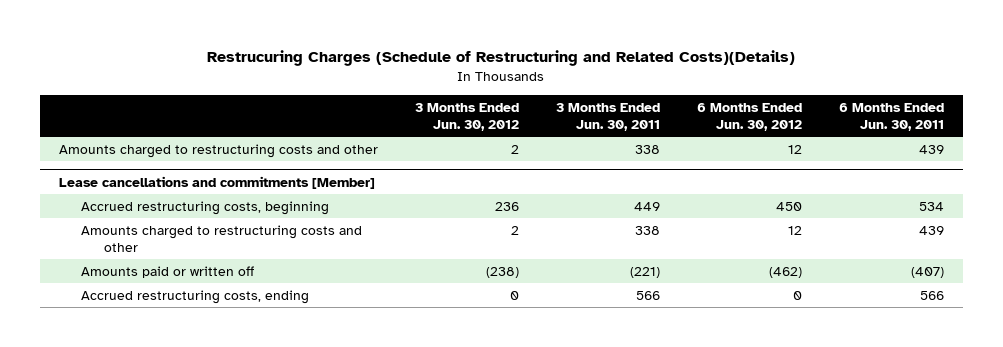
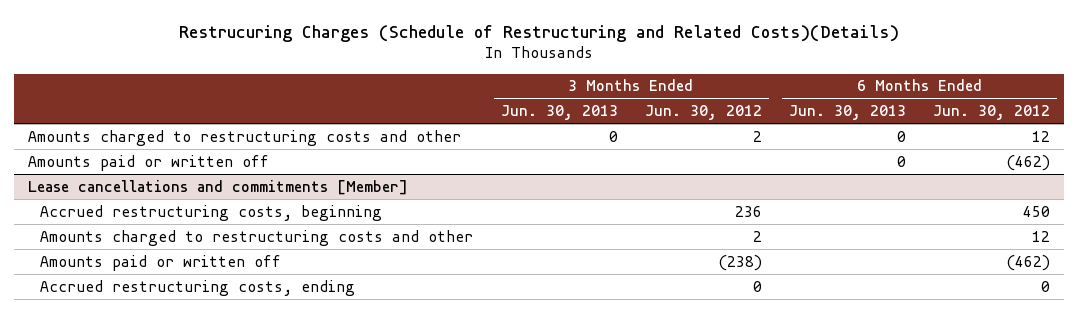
[555,102,660,132] 3 Months Ended Jun. 30, 2011 -> none
[839,102,945,132] 6 Months Ended Jun. 30, 2011 -> none
none -> [500,105,618,121] Jun. 30, 2013
none -> [789,105,907,121] Jun. 30, 2013
none -> [27,154,269,171] Amounts paid or written off

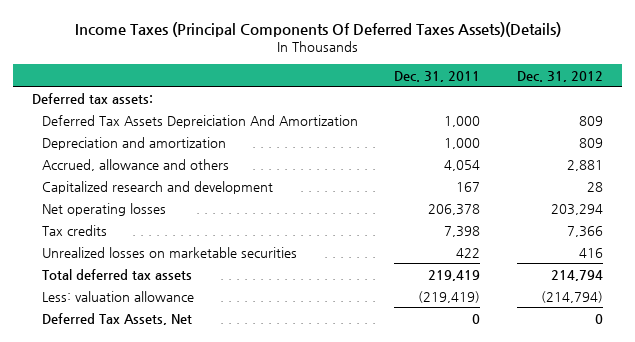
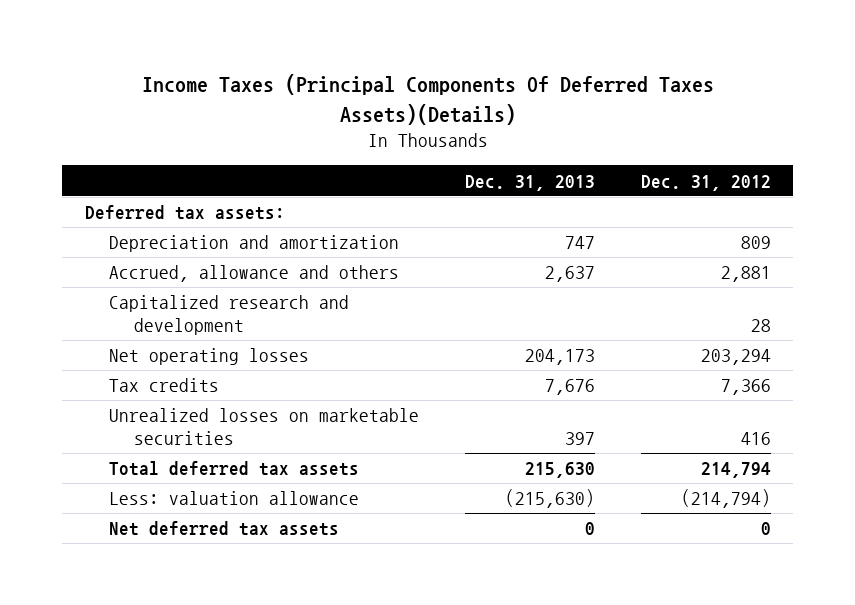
[394,70,481,82] Dec. 31, 2011 -> none
none -> [464,174,595,191] Dec. 31, 2013
[41,114,358,128] Deferred Tax Assets Depreiciation And Amortization -> none
[41,312,192,325] Deferred Tax Assets, Net -> [109,521,340,537] Net deferred tax assets

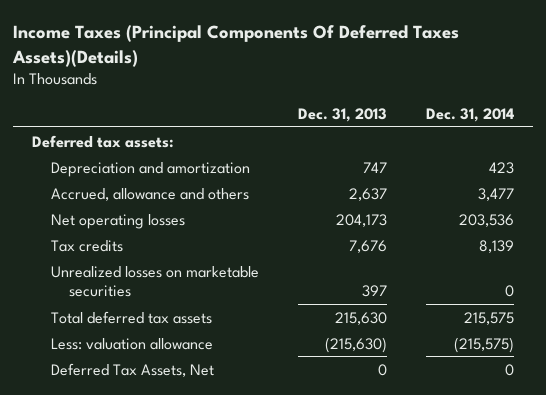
[640,174,771,191] Dec. 31, 2012 -> none
none -> [425,107,514,122] Dec. 31, 2014
[109,295,350,336] Capitalized research and development -> none
[109,521,340,537] Net deferred tax assets -> [50,362,214,377] Deferred Tax Assets, Net

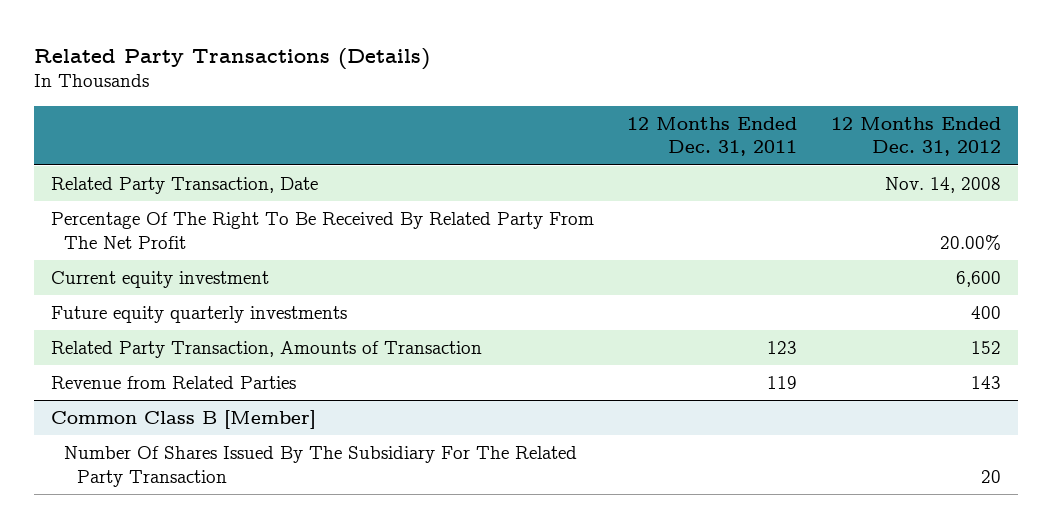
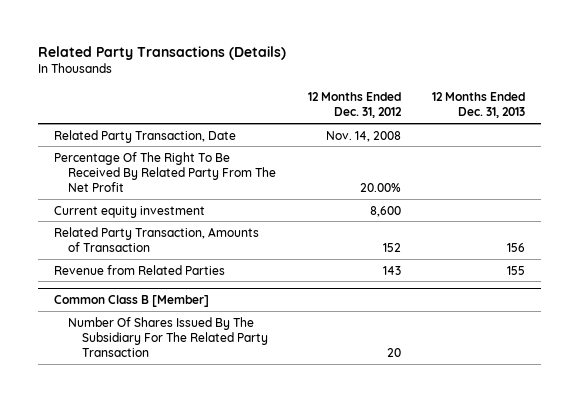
[627,116,798,157] 12 Months Ended Dec. 31, 2011 -> none
none -> [432,92,526,119] 12 Months Ended Dec. 31, 2013
[51,305,348,323] Future equity quarterly investments -> none
[955,270,1001,287] 6,600 -> [369,205,401,217] 8,600

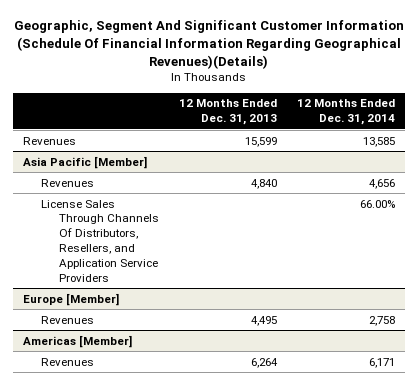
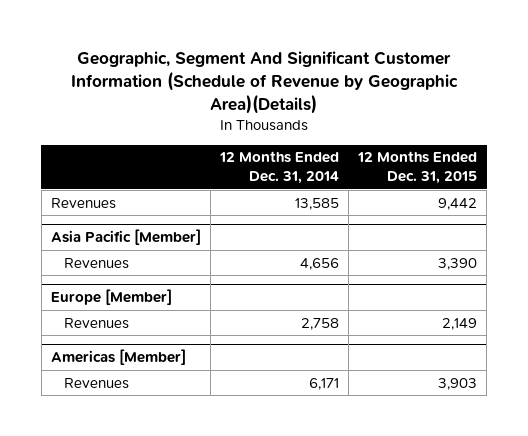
[13,20,404,69] Geographic, Segment And Significant Customer Information (Schedule Of Financial Information Regarding Geographical Revenues)(Details) -> [70,50,458,114] Geographic, Segment And Significant Customer Information (Schedule of Revenue by Geographic Area)(Details)
[178,99,277,126] 12 Months Ended Dec. 31, 2013 -> none
none -> [357,151,478,185] 12 Months Ended Dec. 31, 2015
[40,199,159,282] License Sales Through Channels Of Distributors, Resellers, and Application Service Providers -> none

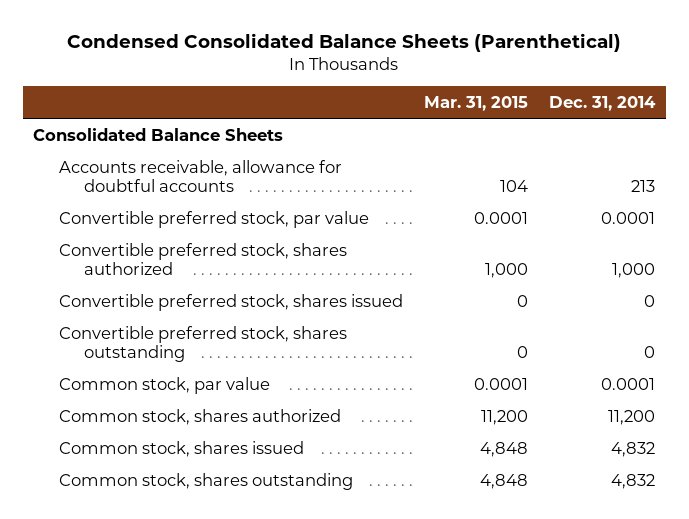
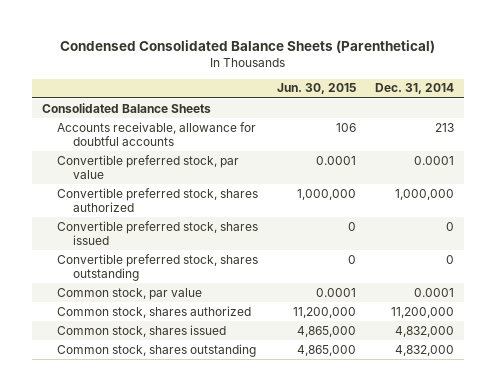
[424,95,529,111] Mar. 31, 2015 -> none
none -> [277,83,357,95] Jun. 30, 2015
[612,263,656,279] 1,000 -> [395,188,455,200] 1,000,000
[608,409,656,425] 11,200 -> [391,306,455,318] 11,200,000
[611,441,656,457] 4,832 -> [395,325,455,337] 4,832,000
[611,473,656,489] 4,832 -> [395,344,455,356] 4,832,000

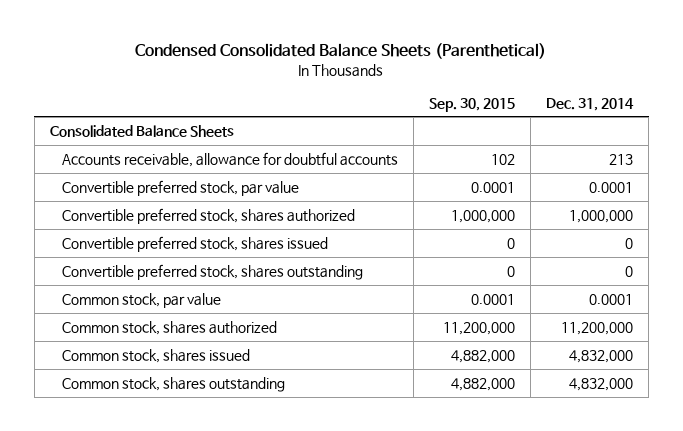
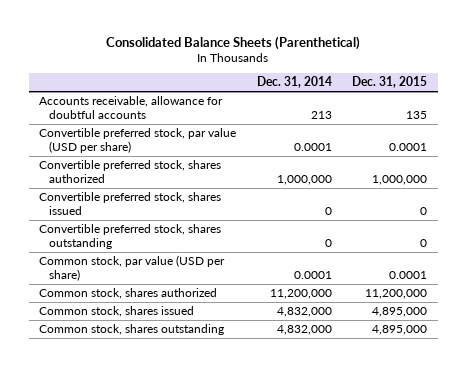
[135,42,547,59] Condensed Consolidated Balance Sheets (Parenthetical) -> [106,35,361,50] Consolidated Balance Sheets (Parenthetical)
[429,97,516,112] Sep. 30, 2015 -> none
none -> [352,76,428,89] Dec. 31, 2015
[49,124,234,137] Consolidated Balance Sheets -> none
[61,179,299,196] Convertible preferred stock, par value -> [39,127,237,154] Convertible preferred stock, par value (USD per share)
[61,292,221,308] Common stock, par value -> [39,254,226,282] Common stock, par value (USD per share)

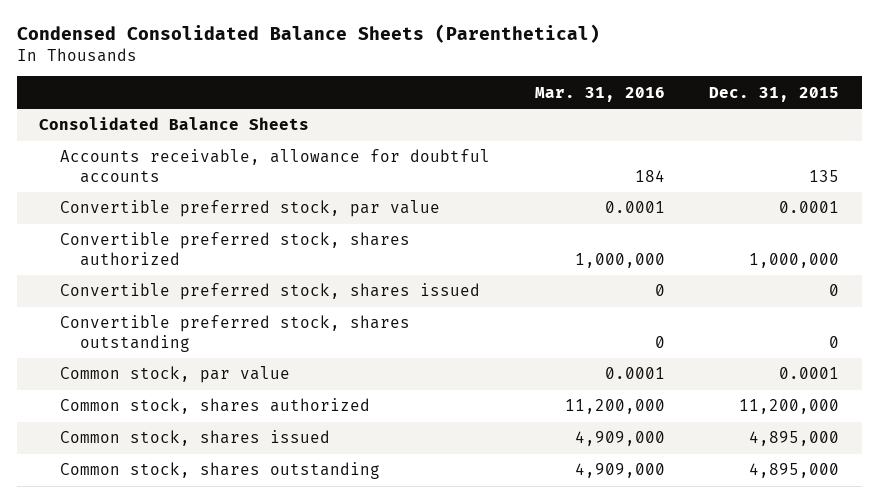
[106,35,361,50] Consolidated Balance Sheets (Parenthetical) -> [16,24,600,44] Condensed Consolidated Balance Sheets (Parenthetical)
[256,76,332,89] Dec. 31, 2014 -> none
none -> [534,86,665,102] Mar. 31, 2016
none -> [39,117,310,131] Consolidated Balance Sheets
[39,127,237,154] Convertible preferred stock, par value (USD per share) -> [59,200,440,218] Convertible preferred stock, par value
[39,254,226,282] Common stock, par value (USD per share) -> [59,366,290,384] Common stock, par value

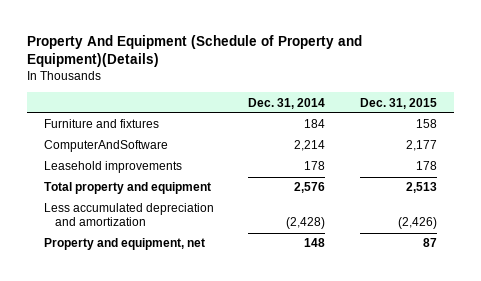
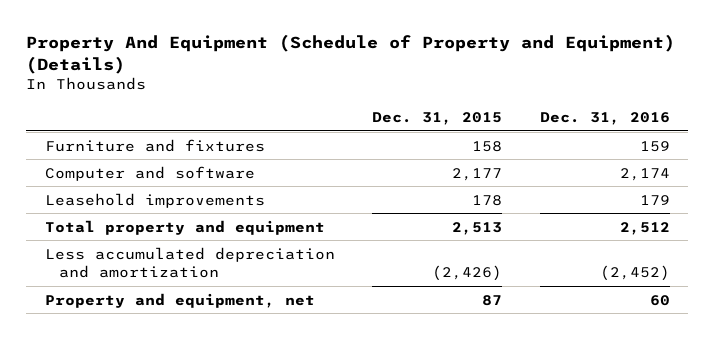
[27,34,363,68] Property And Equipment (Schedule of Property and Equipment)(Details) -> [26,34,676,75] Property And Equipment (Schedule of Property and Equipment) (Details)
[248,97,326,109] Dec. 31, 2014 -> none
none -> [539,111,670,125] Dec. 31, 2016
[44,140,169,153] ComputerAndSoftware -> [44,165,255,181] Computer and software

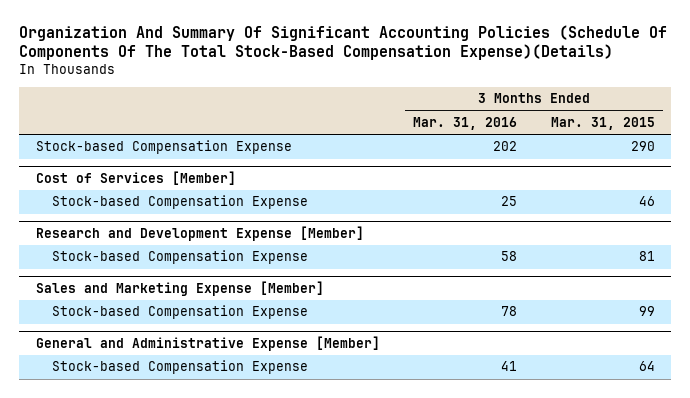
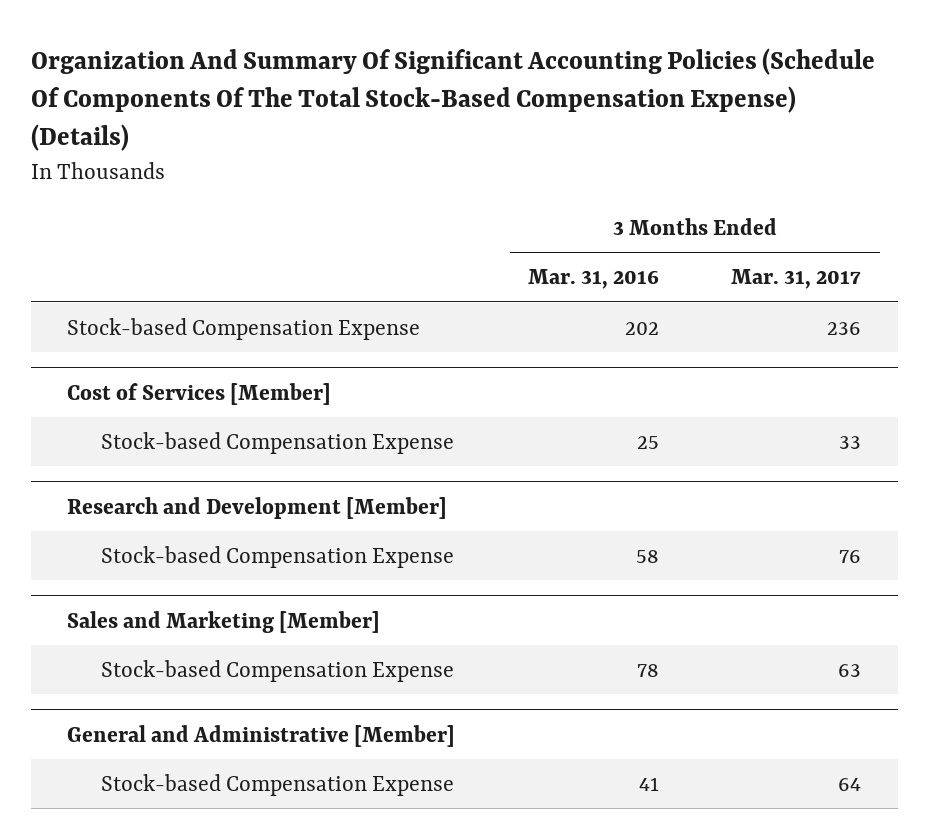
[18,25,667,61] Organization And Summary Of Significant Accounting Policies (Schedule Of Components Of The Total Stock-Based Compensation Expense)(Details) -> [30,47,875,152] Organization And Summary Of Significant Accounting Policies (Schedule Of Components Of The Total Stock-Based Compensation Expense) (Details)
[550,116,655,130] Mar. 31, 2015 -> none
none -> [731,269,862,290] Mar. 31, 2017
[35,225,364,241] Research and Development Expense [Member] -> [67,496,448,519] Research and Development [Member]
[35,280,324,296] Sales and Marketing Expense [Member] -> [67,610,381,633] Sales and Marketing [Member]
[35,335,380,351] General and Administrative Expense [Member] -> [67,724,456,747] General and Administrative [Member]

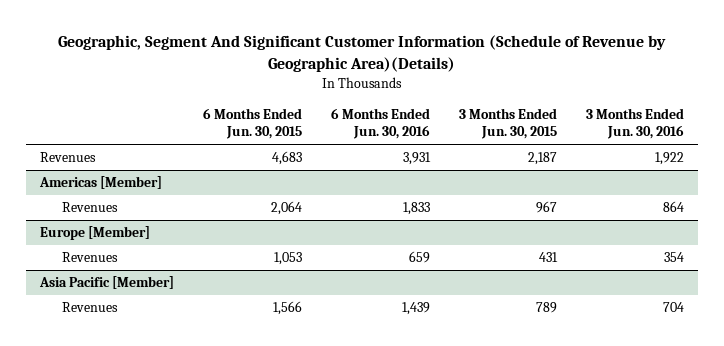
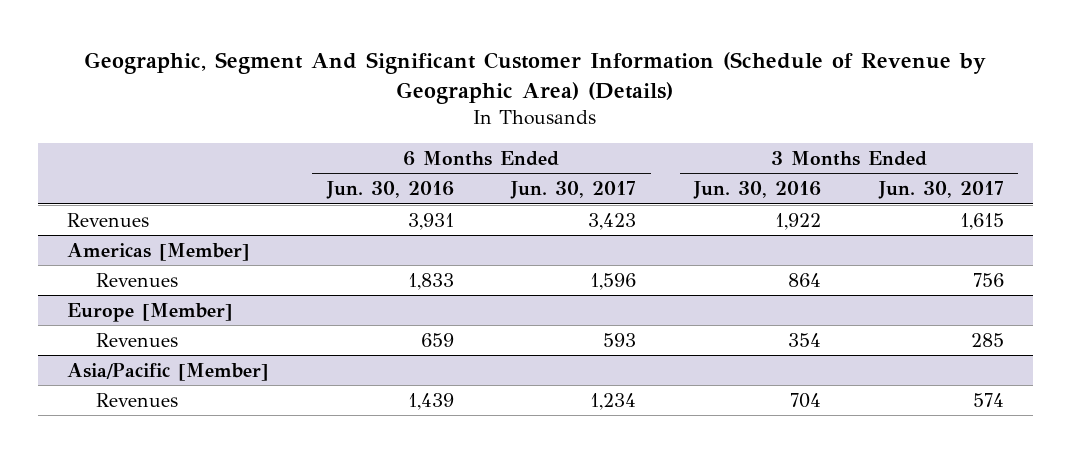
[58,35,667,72] Geographic, Segment And Significant Customer Information (Schedule of Revenue by Geographic Area)(Details) -> [84,51,987,104] Geographic, Segment And Significant Customer Information (Schedule of Revenue by Geographic Area) (Details)
[203,107,303,140] 6 Months Ended Jun. 30, 2015 -> none
[458,107,557,140] 3 Months Ended Jun. 30, 2015 -> none
none -> [510,181,637,200] Jun. 30, 2017
none -> [877,181,1004,200] Jun. 30, 2017
[39,276,175,290] Asia Pacific [Member] -> [66,362,269,381] Asia/Pacific [Member]

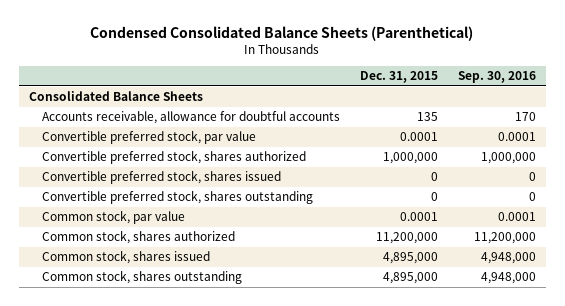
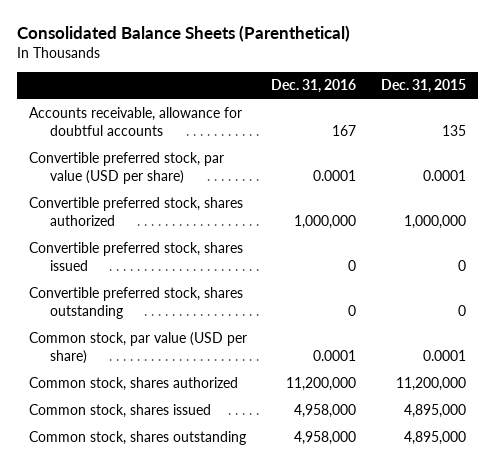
[90,25,474,41] Condensed Consolidated Balance Sheets (Parenthetical) -> [16,24,350,42] Consolidated Balance Sheets (Parenthetical)
[458,71,537,84] Sep. 30, 2016 -> none
none -> [271,79,357,94] Dec. 31, 2016
[28,91,203,102] Consolidated Balance Sheets -> none
[42,130,257,145] Convertible preferred stock, par value -> [28,152,224,185] Convertible preferred stock, par value (USD per share)
[42,210,186,225] Common stock, par value -> [28,332,247,365] Common stock, par value (USD per share)

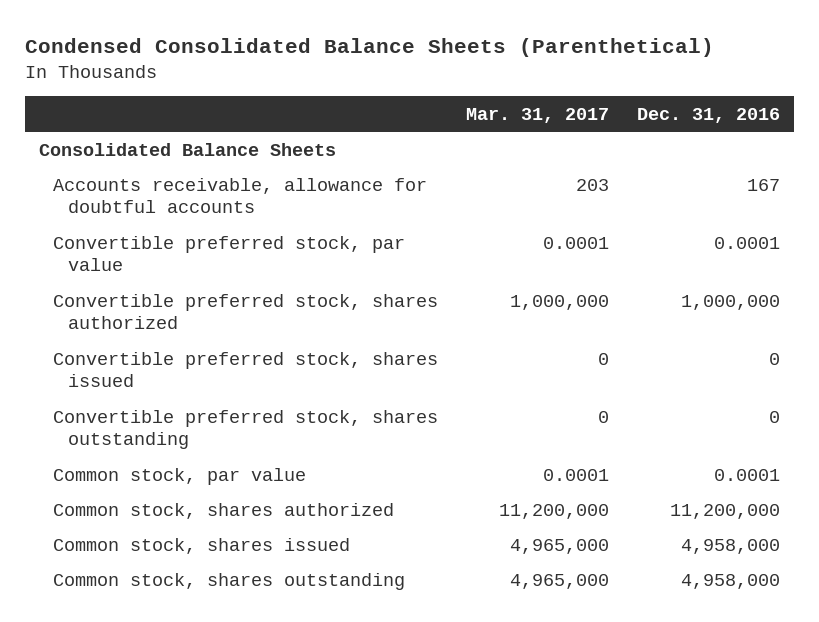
[16,24,350,42] Consolidated Balance Sheets (Parenthetical) -> [24,37,714,57] Condensed Consolidated Balance Sheets (Parenthetical)
[380,79,466,94] Dec. 31, 2015 -> none
none -> [466,107,610,123] Mar. 31, 2017
none -> [38,142,336,156] Consolidated Balance Sheets
[28,152,224,185] Convertible preferred stock, par value (USD per share) -> [53,235,406,272] Convertible preferred stock, par value
[28,332,247,365] Common stock, par value (USD per share) -> [53,467,307,485] Common stock, par value

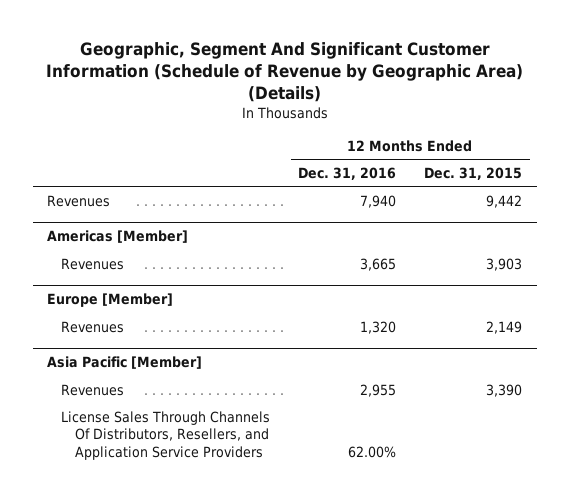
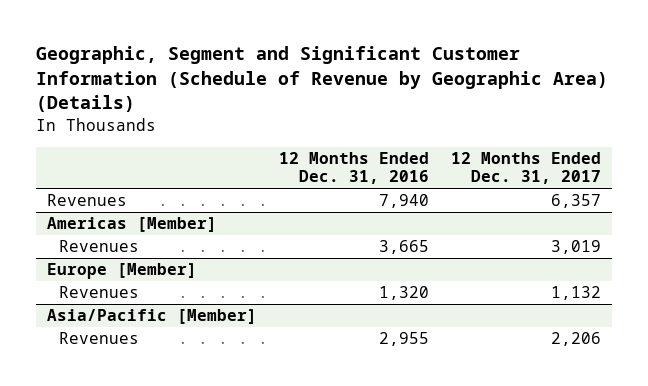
[45,42,523,103] Geographic, Segment And Significant Customer Information (Schedule of Revenue by Geographic Area) (Details) -> [35,46,608,113] Geographic, Segment and Significant Customer Information (Schedule of Revenue by Geographic Area) (Details)
[424,167,523,181] Dec. 31, 2015 -> none
none -> [450,151,601,185] 12 Months Ended Dec. 31, 2017
[47,356,203,370] Asia Pacific [Member] -> [46,309,257,325] Asia/Pacific [Member]
[60,410,270,460] License Sales Through Channels Of Distributors, Resellers, and Application Service Providers -> none

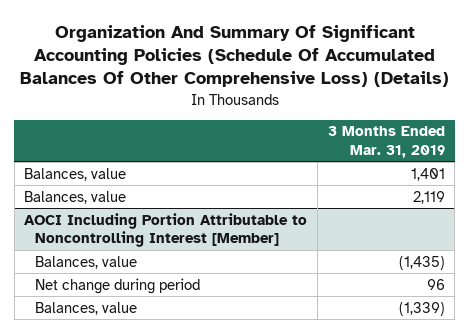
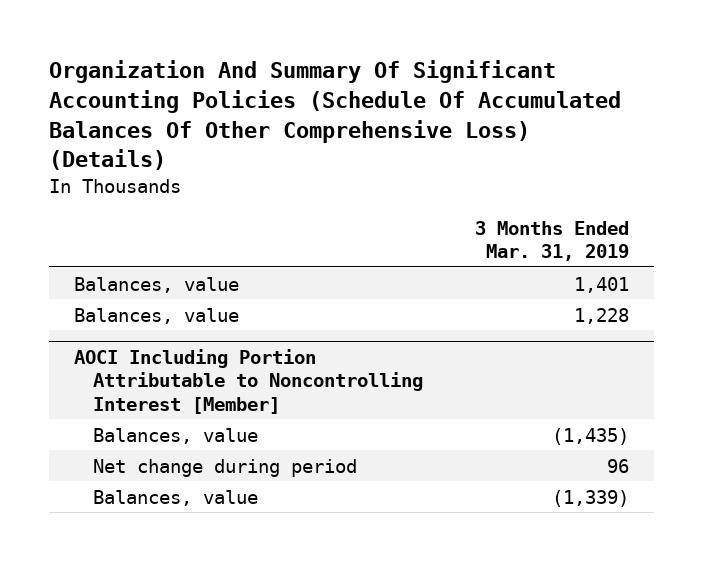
[412,190,445,204] 2,119 -> [573,307,629,324] 1,228

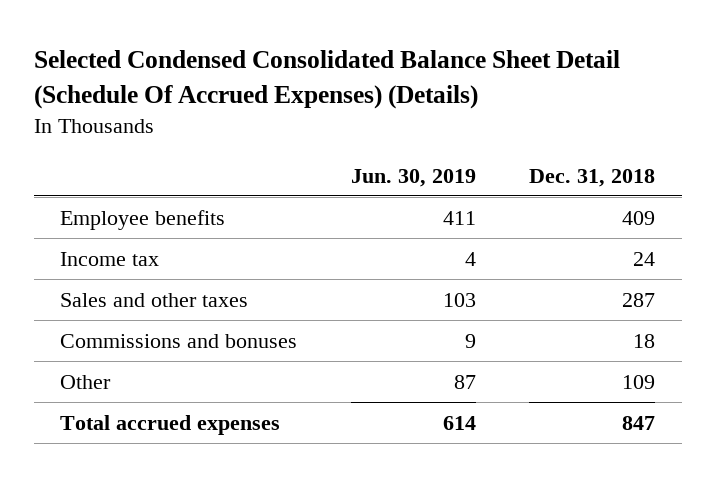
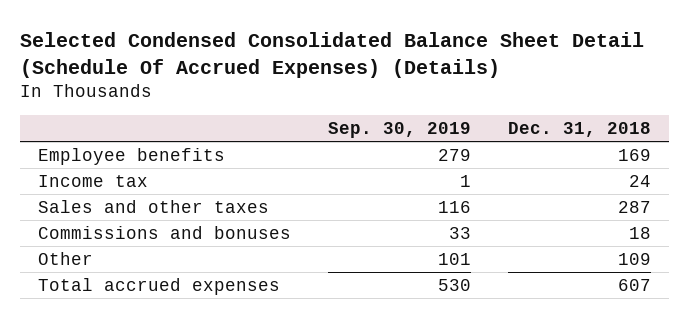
[350,168,476,187] Jun. 30, 2019 -> none
none -> [327,121,471,138] Sep. 30, 2019
[622,210,656,225] 409 -> [617,148,651,161] 169
[622,415,656,430] 847 -> [617,278,651,291] 607

